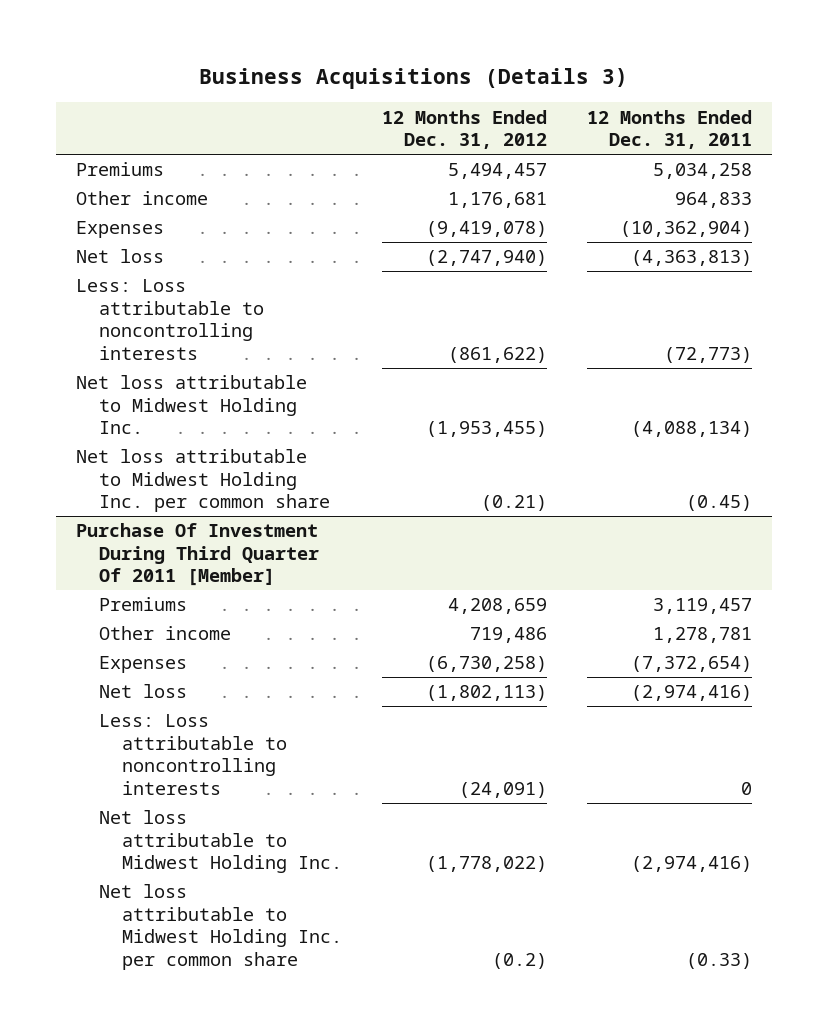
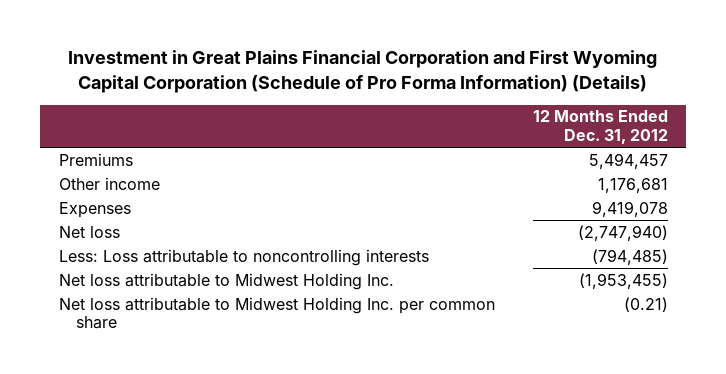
[198,68,628,90] Business Acquisitions (Details 3) -> [68,50,658,93] Investment in Great Plains Financial Corporation and First Wyoming Capital Corporation (Schedule of Pro Forma Information) (Details)
[587,109,753,150] 12 Months Ended Dec. 31, 2011 -> none
[426,221,548,238] (9,419,078) -> [591,200,668,217] 9,419,078
[448,346,548,363] (861,622) -> [591,248,668,265] (794,485)
[75,523,319,587] Purchase Of Investment During Third Quarter Of 2011 [Member] -> none
[98,597,187,612] Premiums -> none
[98,626,231,641] Other income -> none
[98,656,187,674] Expenses -> none
[98,684,187,699] Net loss -> none
[98,714,288,795] Less: Loss attributable to noncontrolling interests -> none
[98,810,343,874] Net loss attributable to Midwest Holding Inc. -> none
[98,884,343,970] Net loss attributable to Midwest Holding Inc. per common share -> none

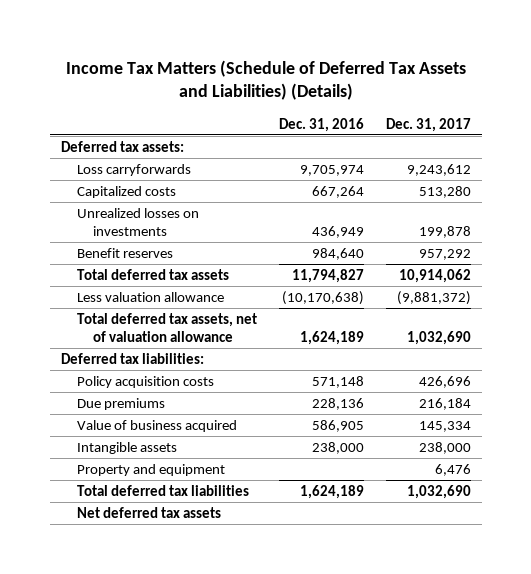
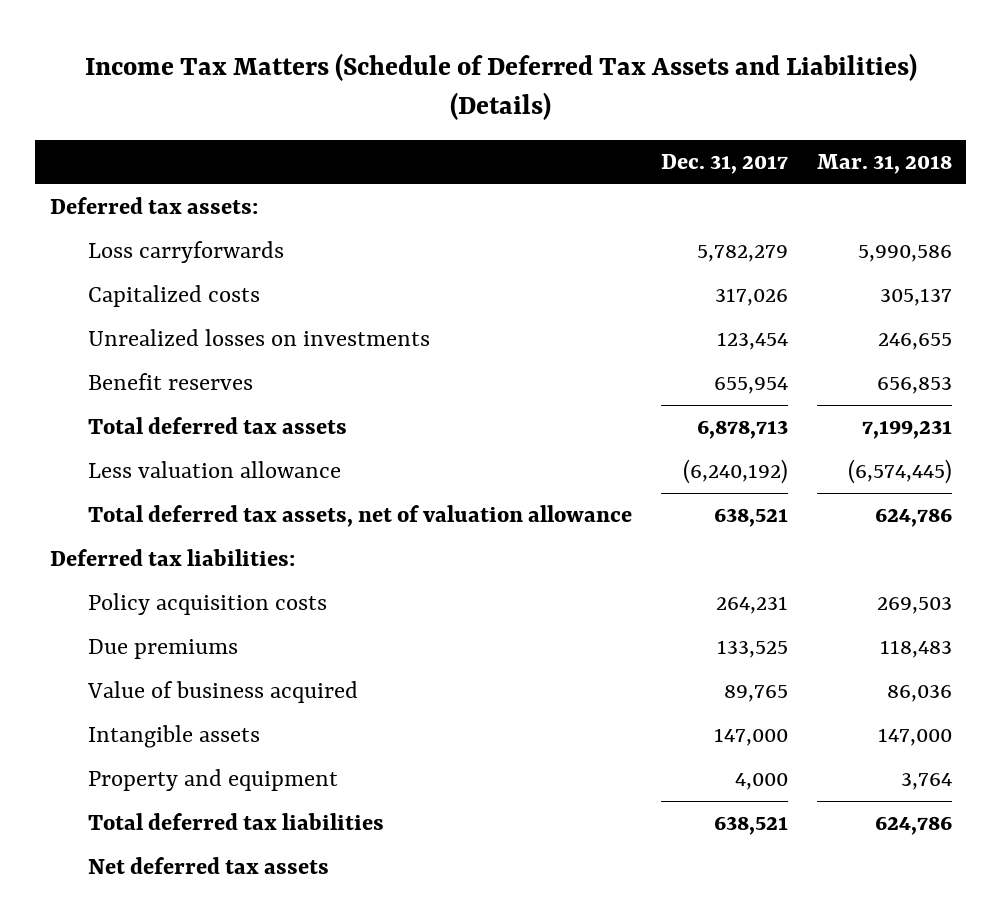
[278,117,364,132] Dec. 31, 2016 -> none
none -> [816,154,952,175] Mar. 31, 2018
[406,164,471,177] 9,243,612 -> [696,245,788,263] 5,782,279
[418,186,471,199] 513,280 -> [714,288,788,307] 317,026
[418,226,471,239] 199,878 -> [716,332,788,351] 123,454
[418,249,471,261] 957,292 -> [713,377,788,395] 655,954
[398,269,471,284] 10,914,062 -> [696,420,788,440] 6,878,713
[396,291,471,306] (9,881,372) -> [682,459,788,485] (6,240,192)
[406,331,471,346] 1,032,690 -> [713,508,788,528] 638,521
[418,376,471,389] 426,696 -> [715,596,788,615] 264,231
[418,398,471,411] 216,184 -> [716,640,788,659] 133,525
[418,421,471,433] 145,334 -> [723,685,788,703] 89,765
[418,442,471,455] 238,000 -> [713,728,788,747] 147,000
[434,464,471,477] 6,476 -> [734,773,788,791] 4,000
[406,485,471,500] 1,032,690 -> [713,816,788,836] 638,521

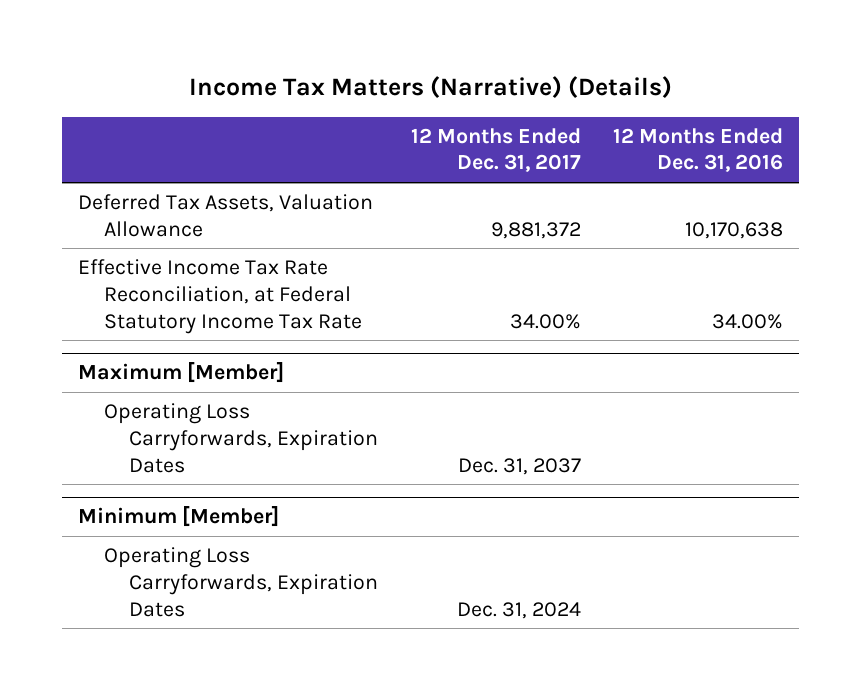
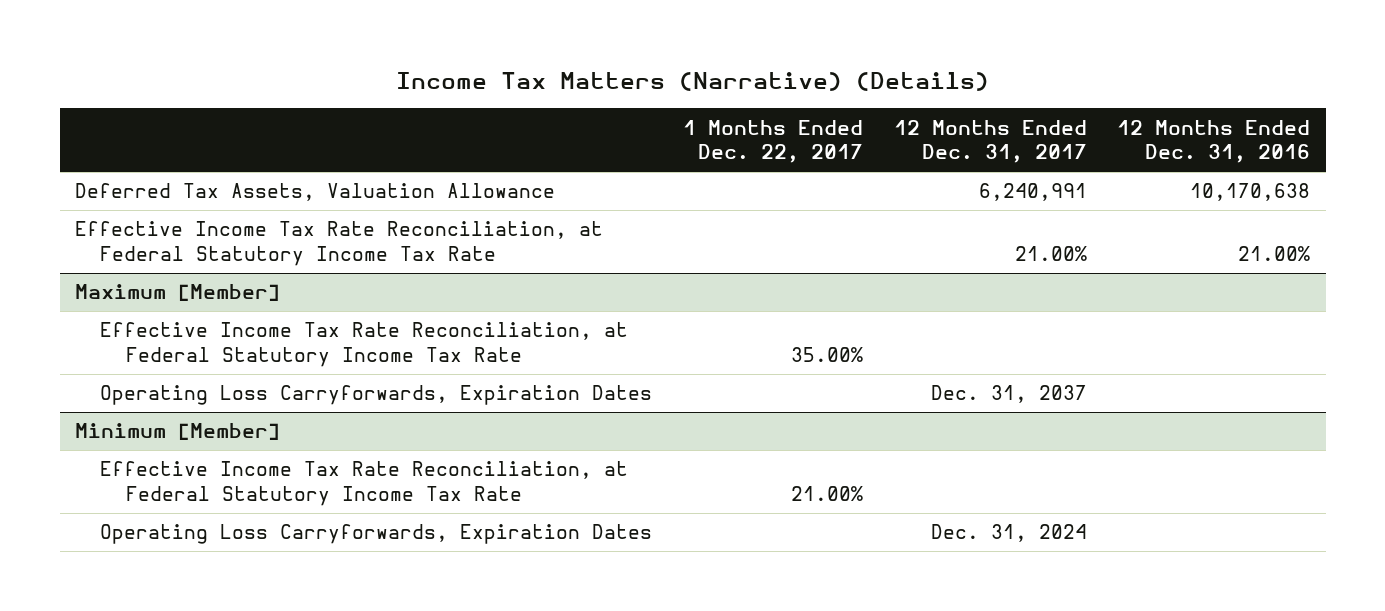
none -> [683,119,864,164] 1 Months Ended Dec. 22, 2017
[490,221,581,239] 9,881,372 -> [978,183,1087,202] 6,240,991
[509,313,581,329] 34.00% -> [1014,245,1087,261] 21.00%
[712,313,784,329] 34.00% -> [1238,245,1311,261] 21.00%
none -> [100,322,629,367] Effective Income Tax Rate Reconciliation, at Federal Statutory Income Tax Rate
none -> [100,461,629,506] Effective Income Tax Rate Reconciliation, at Federal Statutory Income Tax Rate

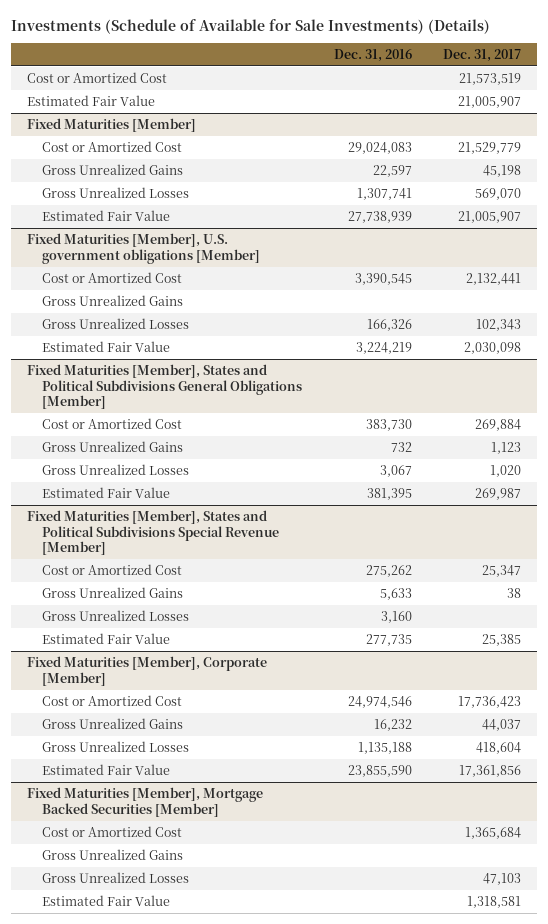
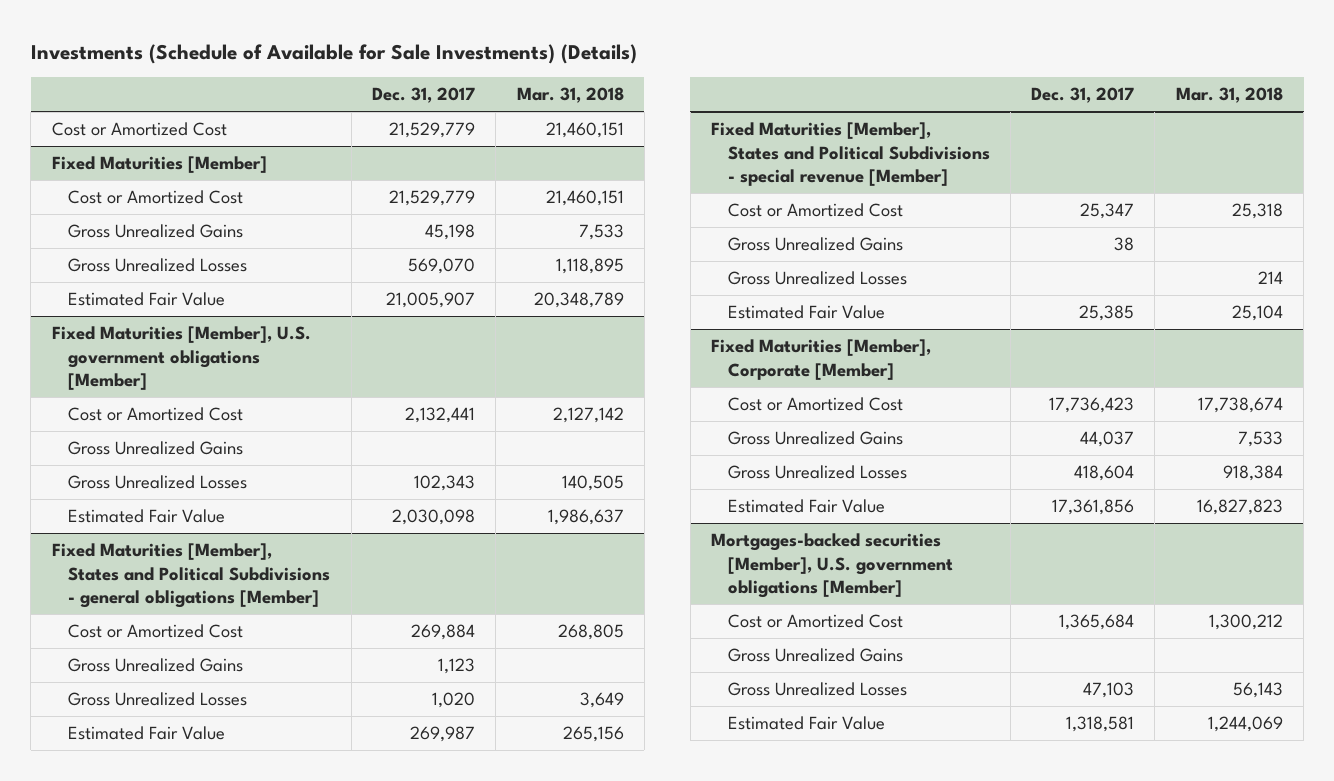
[333,48,412,62] Dec. 31, 2016 -> none
none -> [516,87,624,104] Mar. 31, 2018
[27,95,156,107] Estimated Fair Value -> none
[459,73,522,86] 21,573,519 -> [388,122,475,139] 21,529,779
[27,364,303,410] Fixed Maturities [Member], States and Political Subdivisions General Obligations [Member] -> [51,543,331,609] Fixed Maturities [Member], States and Political Subdivisions - general obligations [Member]
[27,510,280,556] Fixed Maturities [Member], States and Political Subdivisions Special Revenue [Member] -> [710,122,990,187] Fixed Maturities [Member], States and Political Subdivisions - special revenue [Member]
[27,787,264,817] Fixed Maturities [Member], Mortgage Backed Securities [Member] -> none
none -> [710,533,953,599] Mortgages-backed securities [Member], U.S. government obligations [Member]

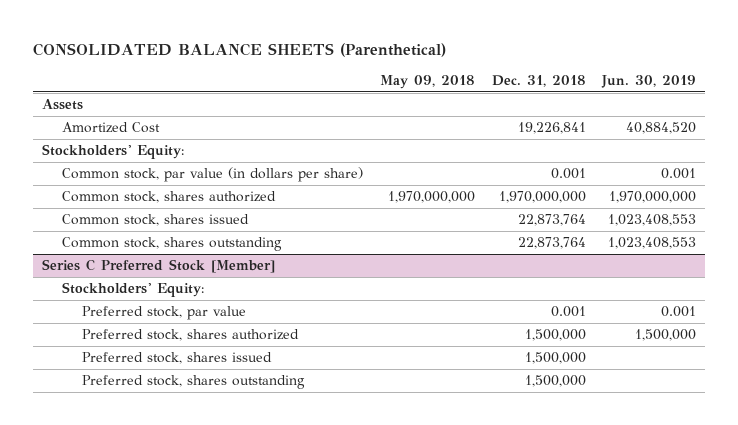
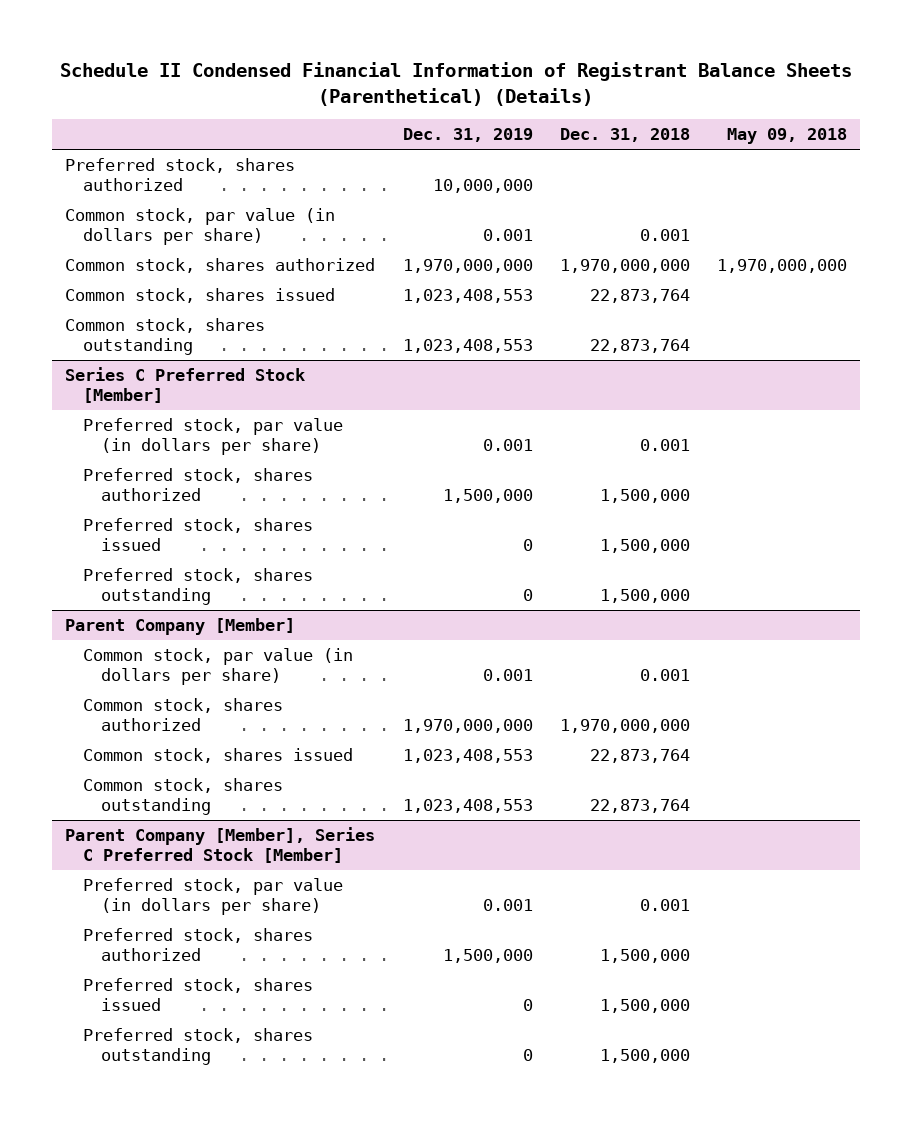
[33,42,447,57] CONSOLIDATED BALANCE SHEETS (Parenthetical) -> [60,62,853,106] Schedule II Condensed Financial Information of Registrant Balance Sheets (Parenthetical) (Details)
[601,74,697,88] Jun. 30, 2019 -> none
none -> [402,127,533,142] Dec. 31, 2019
[41,99,83,111] Assets -> none
[61,122,160,134] Amortized Cost -> none
[41,144,184,160] Stockholders' Equity: -> none
none -> [65,158,296,191] Preferred stock, shares authorized
[61,282,204,298] Stockholders' Equity: -> none
[82,306,247,321] Preferred stock, par value -> [82,418,343,455] Preferred stock, par value (in dollars per share)
none -> [65,618,296,636] Parent Company [Member]
none -> [82,648,353,685] Common stock, par value (in dollars per share)
none -> [82,698,283,731] Common stock, shares authorized
none -> [82,748,353,764] Common stock, shares issued
none -> [82,778,283,815] Common stock, shares outstanding
none -> [65,827,376,863] Parent Company [Member], Series C Preferred Stock [Member]
none -> [82,878,343,915] Preferred stock, par value (in dollars per share)
none -> [82,928,313,961] Preferred stock, shares authorized
none -> [82,978,313,1011] Preferred stock, shares issued
none -> [82,1028,313,1065] Preferred stock, shares outstanding

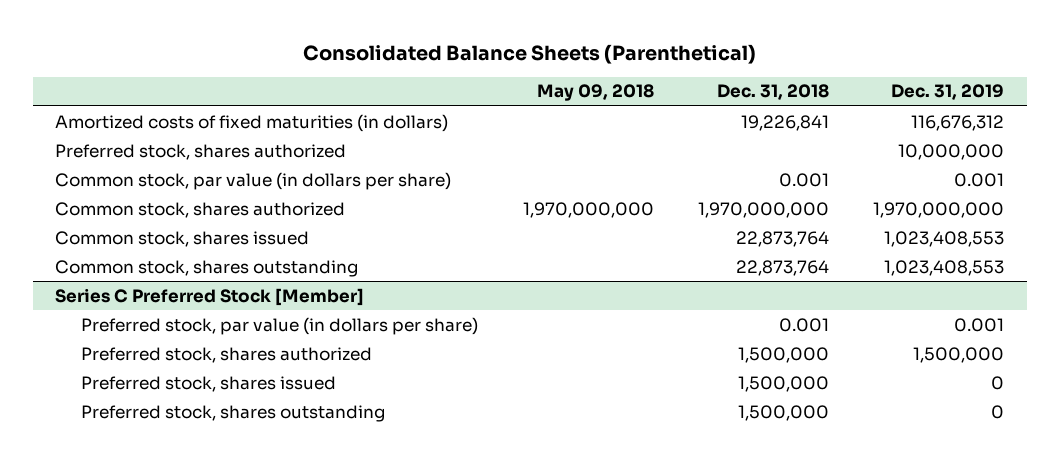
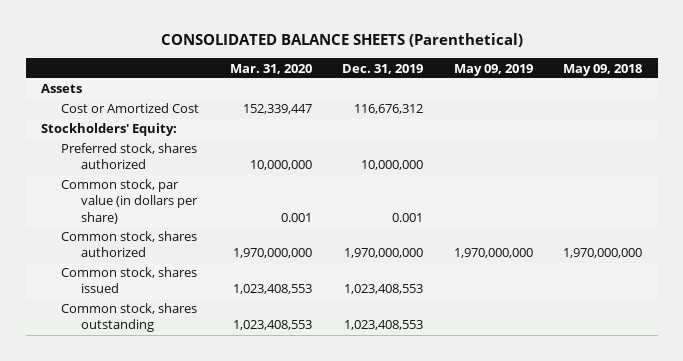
[302,43,756,64] Consolidated Balance Sheets (Parenthetical) -> [160,33,523,48] CONSOLIDATED BALANCE SHEETS (Parenthetical)
[717,84,830,101] Dec. 31, 2018 -> none
none -> [229,63,312,74] Mar. 31, 2020
none -> [453,63,533,76] May 09, 2019
none -> [40,84,82,94] Assets
[55,113,449,132] Amortized costs of fixed maturities (in dollars) -> [60,103,199,114] Cost or Amortized Cost
none -> [40,123,177,137] Stockholders' Equity:
[55,287,365,306] Series C Preferred Stock [Member] -> none
[81,316,479,335] Preferred stock, par value (in dollars per share) -> none
[81,346,373,363] Preferred stock, shares authorized -> none
[81,375,337,392] Preferred stock, shares issued -> none
[81,404,386,422] Preferred stock, shares outstanding -> none

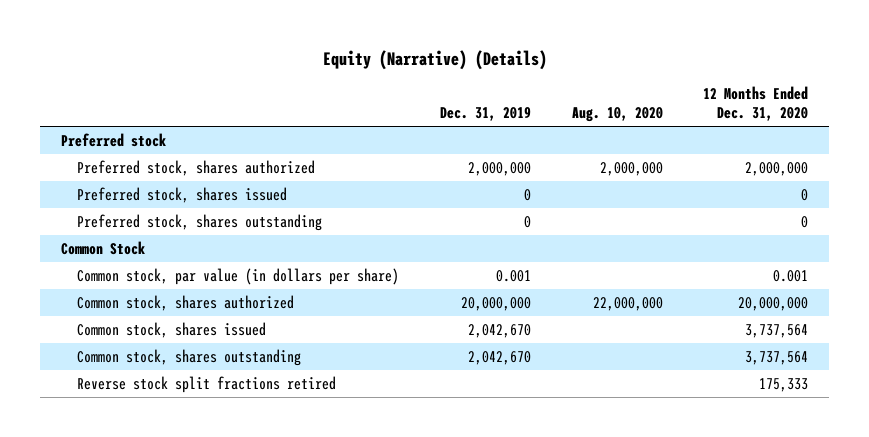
[160,33,523,48] CONSOLIDATED BALANCE SHEETS (Parenthetical) -> [322,49,547,70] Equity (Narrative) (Details)
[229,63,312,74] Mar. 31, 2020 -> none
[453,63,533,76] May 09, 2019 -> none
[563,63,643,76] May 09, 2018 -> none
none -> [571,107,663,123] Aug. 10, 2020
none -> [703,86,809,122] 12 Months Ended Dec. 31, 2020
[40,84,82,94] Assets -> none
[60,103,199,114] Cost or Amortized Cost -> none
[40,123,177,137] Stockholders' Equity: -> none
none -> [60,132,166,147] Preferred stock
[361,160,424,171] 10,000,000 -> [467,161,531,176] 2,000,000
none -> [76,186,287,203] Preferred stock, shares issued
none -> [76,213,322,231] Preferred stock, shares outstanding
none -> [60,240,145,255] Common Stock
[344,248,424,259] 1,970,000,000 -> [460,296,531,311] 20,000,000
[344,284,424,295] 1,023,408,553 -> [467,323,531,338] 2,042,670
[344,320,424,331] 1,023,408,553 -> [467,350,531,365] 2,042,670
none -> [76,375,336,393] Reverse stock split fractions retired

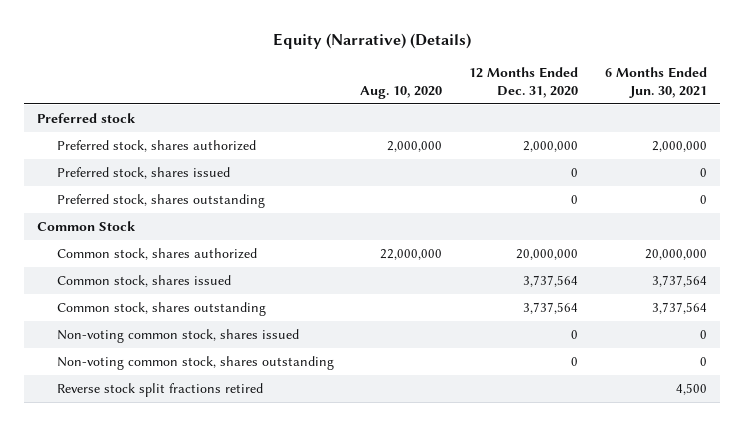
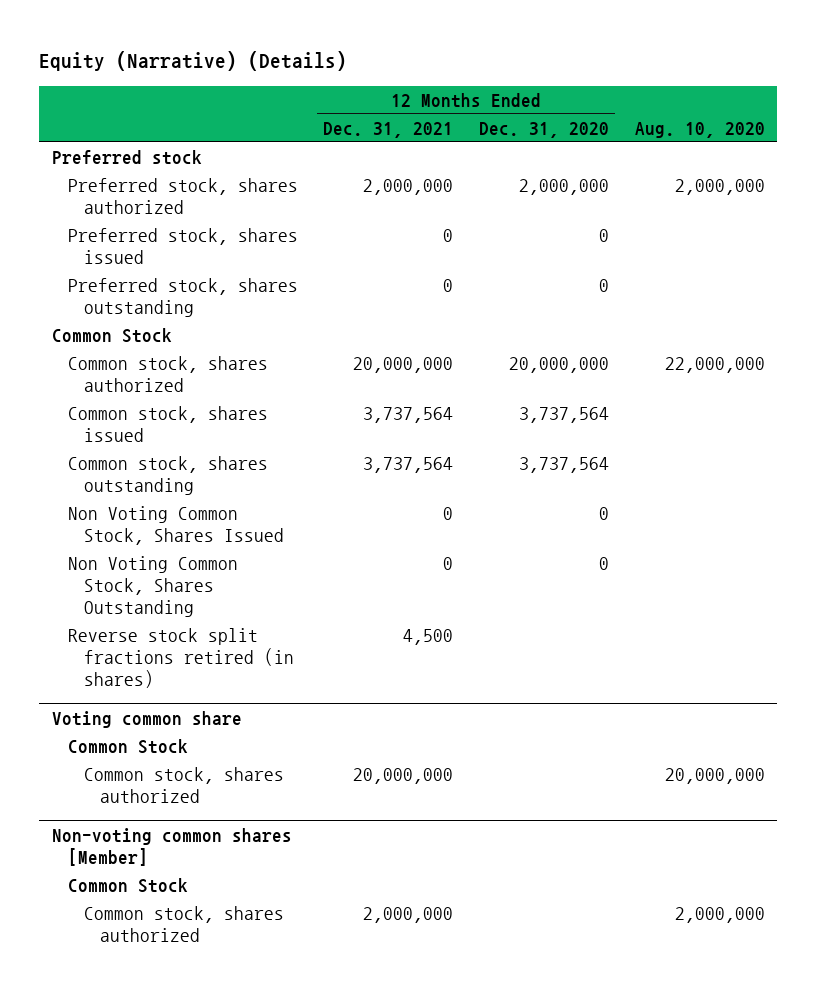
[604,67,707,98] 6 Months Ended Jun. 30, 2021 -> none
none -> [323,121,454,138] Dec. 31, 2021
[56,329,299,344] Non-voting common stock, shares issued -> [67,505,285,545] Non Voting Common Stock, Shares Issued
[56,356,334,371] Non-voting common stock, shares outstanding -> [67,555,238,617] Non Voting Common Stock, Shares Outstanding
[56,383,263,398] Reverse stock split fractions retired -> [67,627,295,688] Reverse stock split fractions retired (in shares)
none -> [51,710,242,728] Voting common share
none -> [67,738,188,754] Common Stock
none -> [84,766,285,803] Common stock, shares authorized
none -> [51,827,292,866] Non-voting common shares [Member]
none -> [67,877,188,893] Common Stock
none -> [84,905,285,942] Common stock, shares authorized

